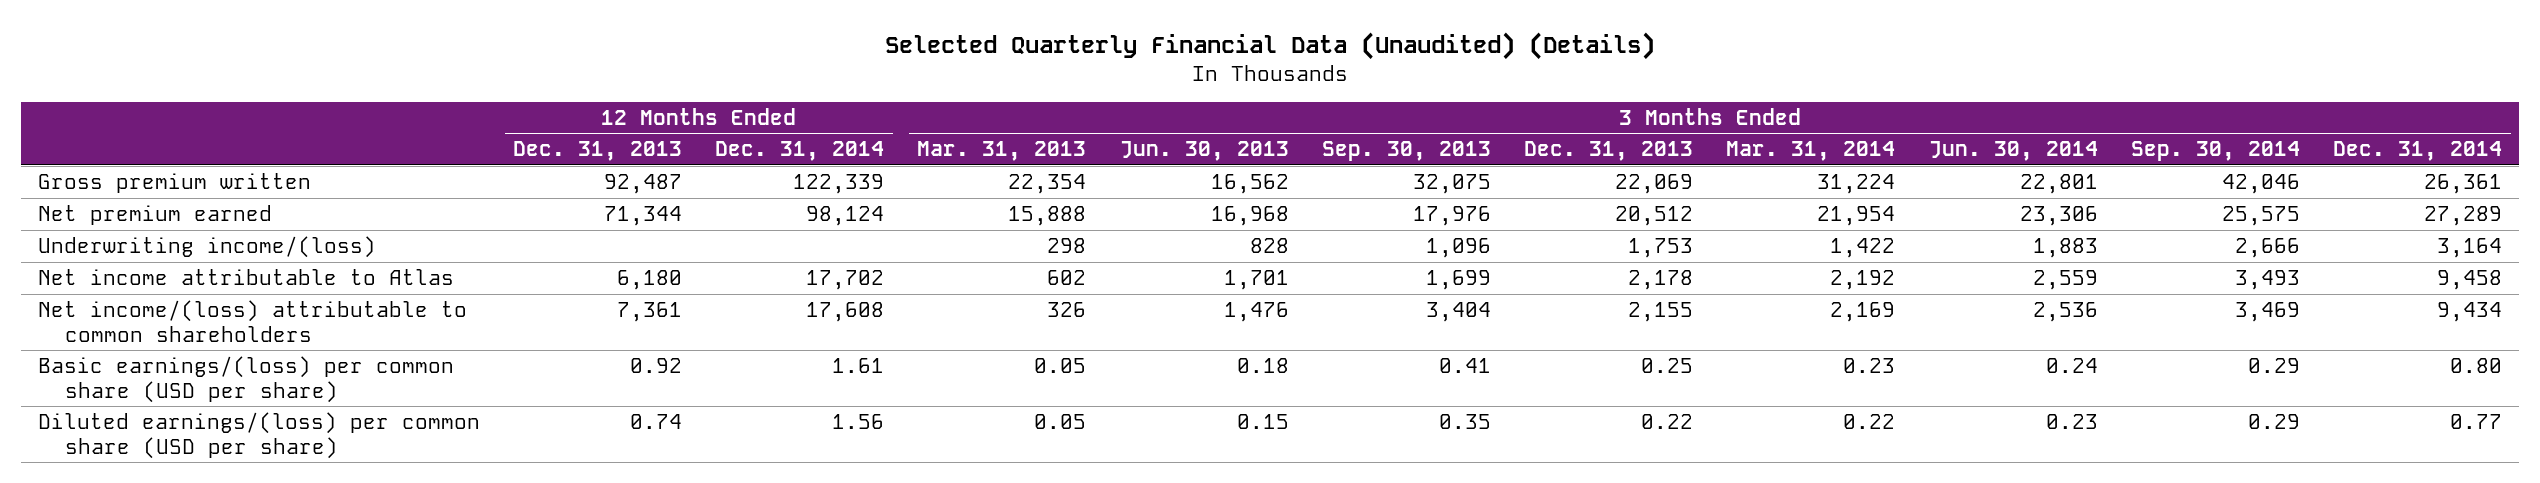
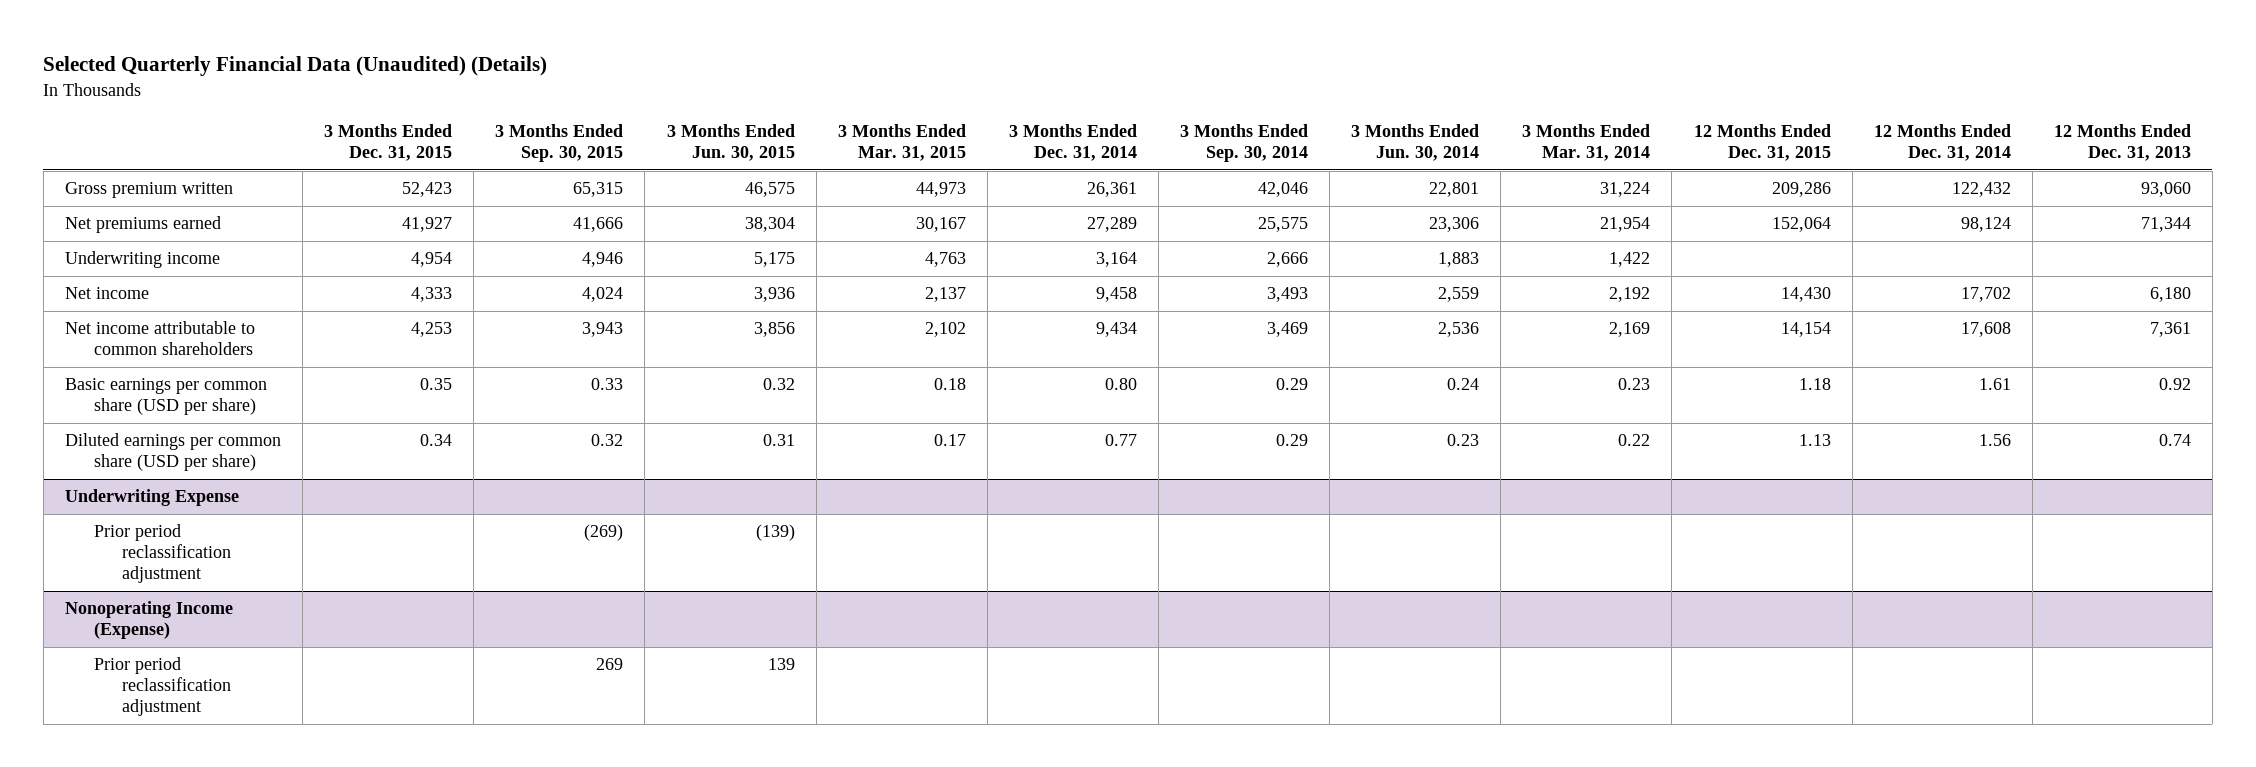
[917,141,1087,162] Mar. 31, 2013 -> none
[1119,141,1289,162] Jun. 30, 2013 -> none
[1321,141,1491,162] Sep. 30, 2013 -> none
[1524,141,1694,162] Dec. 31, 2013 -> none
none -> [324,124,453,162] 3 Months Ended Dec. 31, 2015
none -> [495,124,624,163] 3 Months Ended Sep. 30, 2015
none -> [666,124,795,162] 3 Months Ended Jun. 30, 2015
none -> [837,124,966,162] 3 Months Ended Mar. 31, 2015
none -> [1693,124,1831,162] 12 Months Ended Dec. 31, 2015
[603,174,682,195] 92,487 -> [2140,182,2191,198] 93,060
[793,174,885,195] 122,339 -> [1951,182,2011,198] 122,432
[37,205,272,226] Net premium earned -> [65,216,222,234] Net premiums earned
[37,236,376,259] Underwriting income/(loss) -> [65,251,221,269] Underwriting income
[37,269,454,286] Net income attributable to Atlas -> [65,287,150,300] Net income
[37,300,467,342] Net income/(loss) attributable to common shareholders -> [65,321,256,356] Net income attributable to common shareholders
[37,356,454,403] Basic earnings/(loss) per common share (USD per share) -> [65,378,268,416] Basic earnings per common share (USD per share)
[37,412,480,459] Diluted earnings/(loss) per common share (USD per share) -> [65,433,282,472] Diluted earnings per common share (USD per share)
none -> [65,489,240,507] Underwriting Expense
none -> [93,524,232,584] Prior period reclassification adjustment
none -> [65,601,234,640] Nonoperating Income (Expense)
none -> [93,657,232,717] Prior period reclassification adjustment

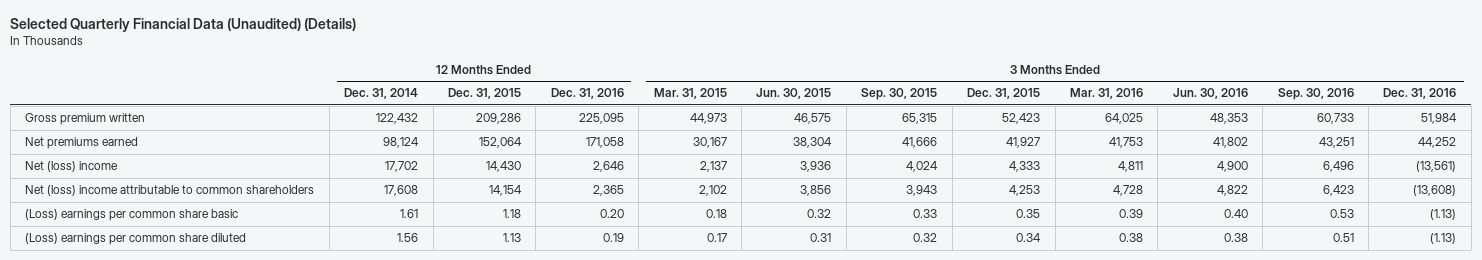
[1008,124,1137,162] 3 Months Ended Dec. 31, 2014 -> none
[1180,124,1309,163] 3 Months Ended Sep. 30, 2014 -> none
[1351,124,1480,162] 3 Months Ended Jun. 30, 2014 -> none
[1522,124,1651,162] 3 Months Ended Mar. 31, 2014 -> none
[2053,124,2191,162] 12 Months Ended Dec. 31, 2013 -> none
none -> [550,88,624,100] Dec. 31, 2016
none -> [1069,88,1143,100] Mar. 31, 2016
none -> [1172,88,1248,100] Jun. 30, 2016
none -> [1277,88,1354,101] Sep. 30, 2016
none -> [1383,88,1457,100] Dec. 31, 2016
[65,251,221,269] Underwriting income -> none
[65,489,240,507] Underwriting Expense -> none
[93,524,232,584] Prior period reclassification adjustment -> none
[65,601,234,640] Nonoperating Income (Expense) -> none
[93,657,232,717] Prior period reclassification adjustment -> none
[65,287,150,300] Net income -> [25,161,119,173] Net (loss) income
[65,321,256,356] Net income attributable to common shareholders -> [25,185,315,197] Net (loss) income attributable to common shareholders
[65,378,268,416] Basic earnings per common share (USD per share) -> [25,209,239,222] (Loss) earnings per common share basic
[65,433,282,472] Diluted earnings per common share (USD per share) -> [25,233,247,246] (Loss) earnings per common share diluted

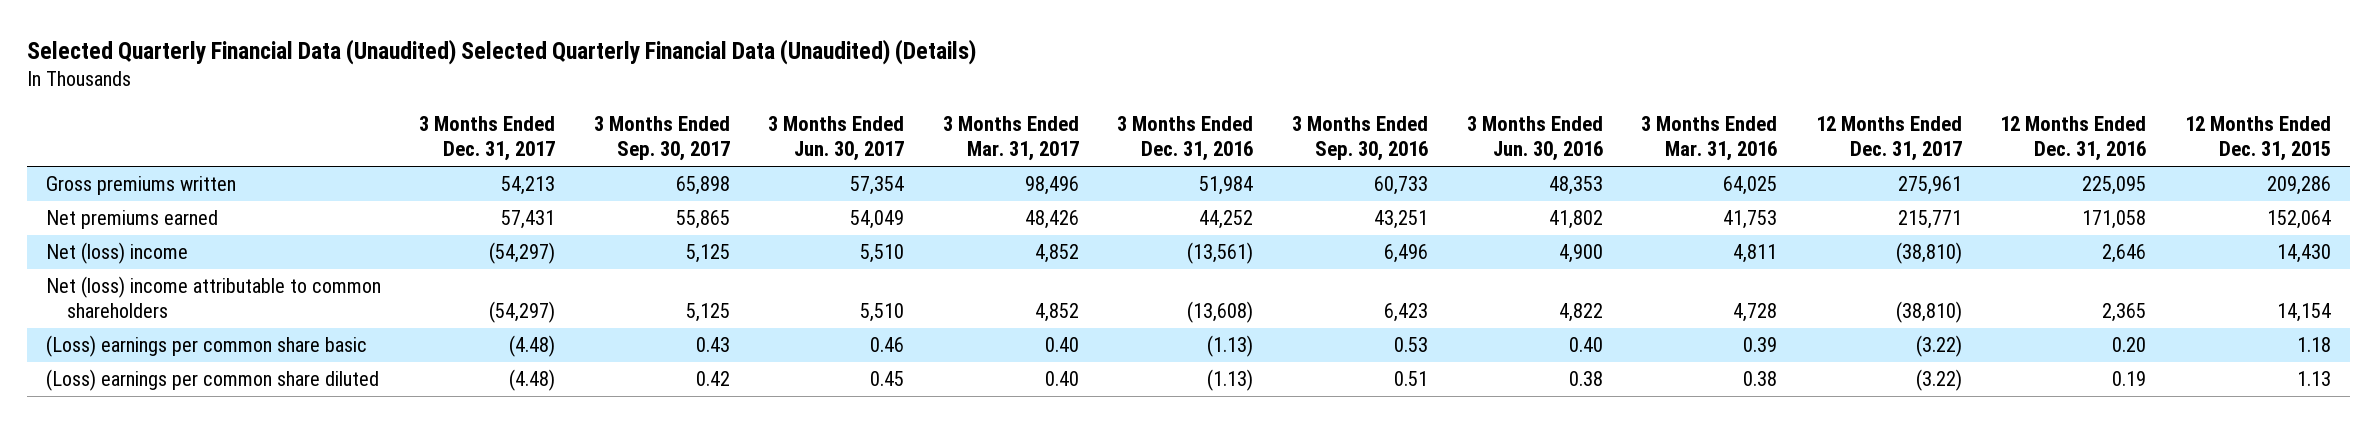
[10,18,357,33] Selected Quarterly Financial Data (Unaudited) (Details) -> [26,38,976,65] Selected Quarterly Financial Data (Unaudited) Selected Quarterly Financial Data (Unaudited) (Details)
[344,88,419,100] Dec. 31, 2014 -> none
[653,88,727,100] Mar. 31, 2015 -> none
[756,88,832,100] Jun. 30, 2015 -> none
[861,88,938,101] Sep. 30, 2015 -> none
[967,88,1041,100] Dec. 31, 2015 -> none
none -> [419,116,556,162] 3 Months Ended Dec. 31, 2017
none -> [593,116,730,162] 3 Months Ended Sep. 30, 2017
none -> [768,116,905,162] 3 Months Ended Jun. 30, 2017
none -> [942,116,1079,162] 3 Months Ended Mar. 31, 2017
none -> [1815,116,1962,162] 12 Months Ended Dec. 31, 2017
[25,113,146,126] Gross premium written -> [45,176,236,196] Gross premiums written

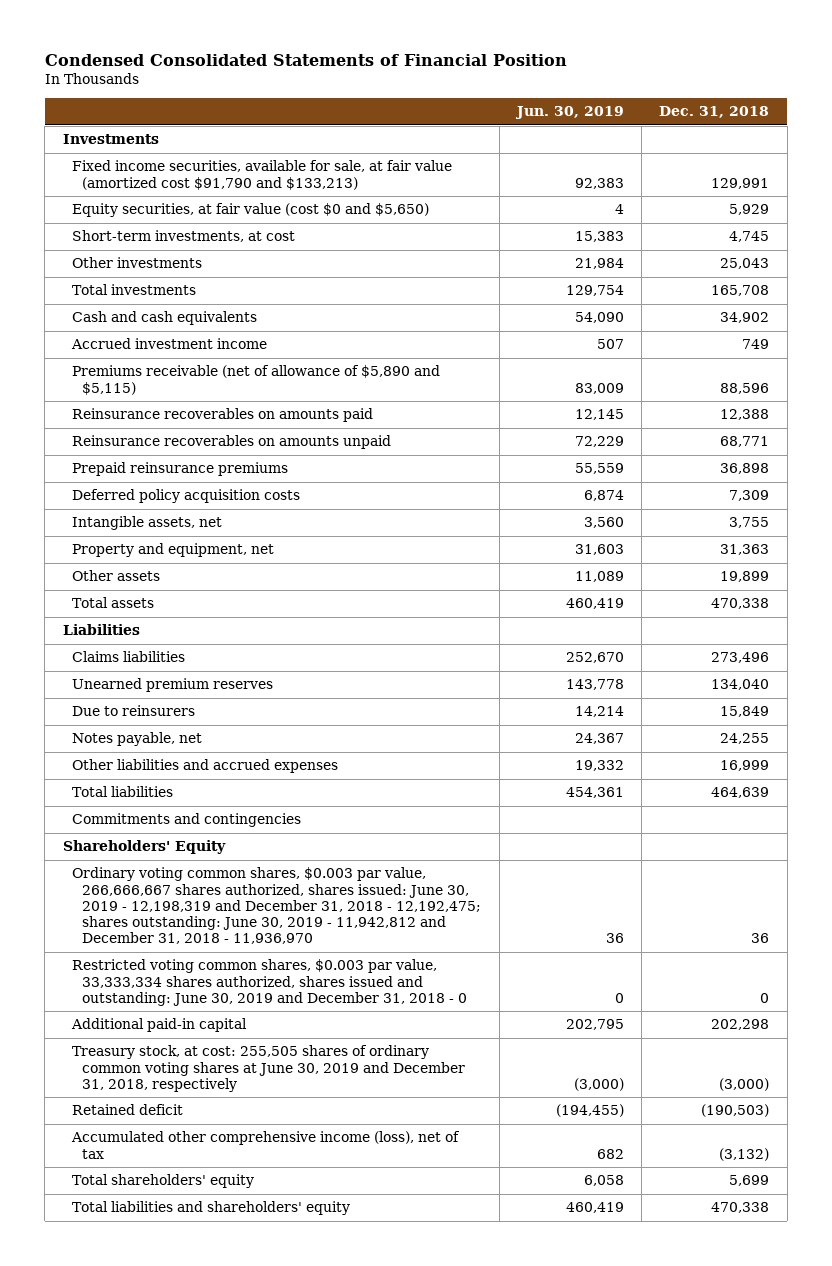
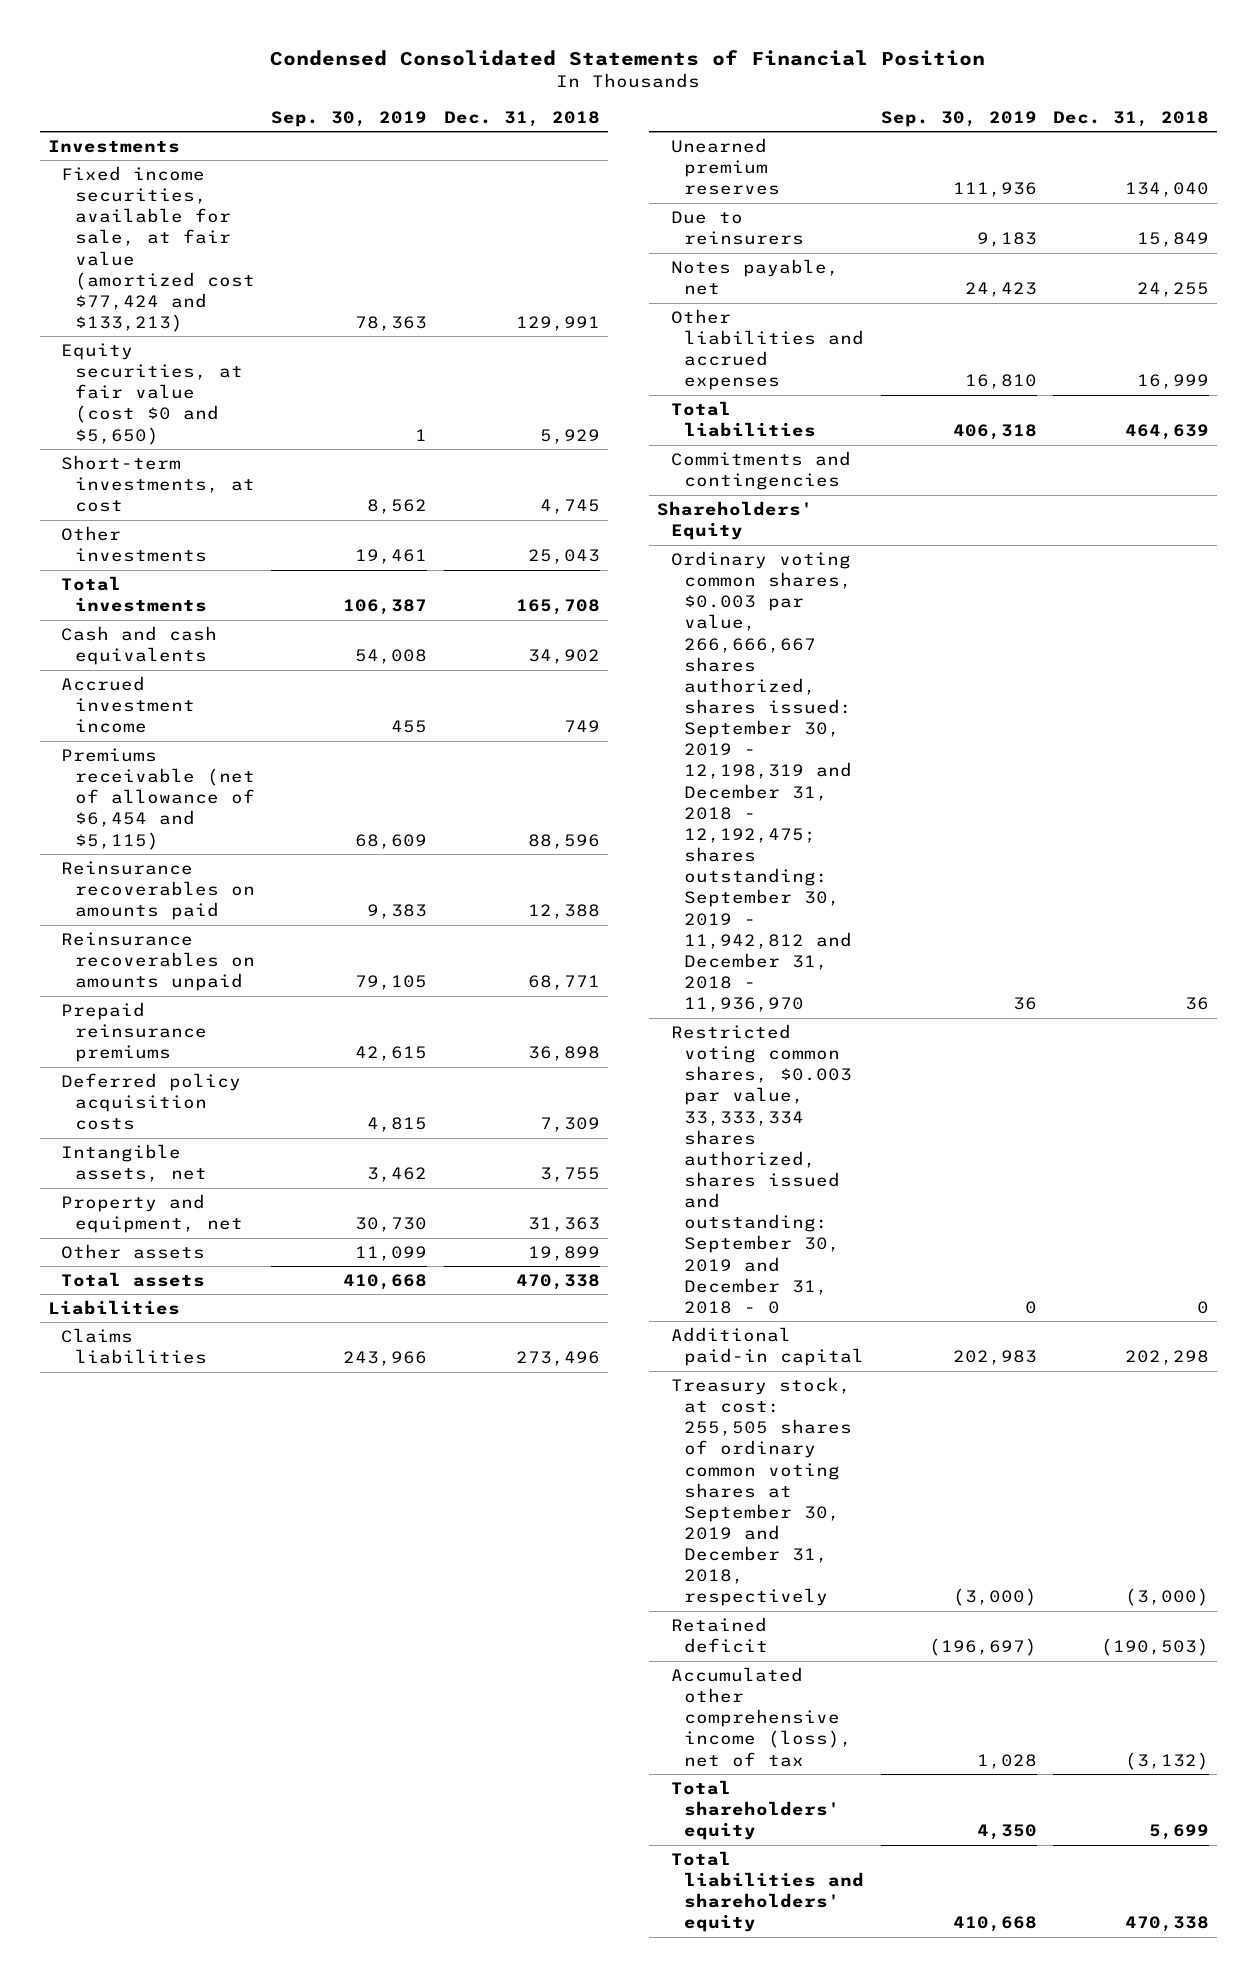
[514,106,624,120] Jun. 30, 2019 -> none
none -> [271,111,428,128] Sep. 30, 2019
[72,160,453,190] Fixed income securities, available for sale, at fair value (amortized cost $91,790 and $133,213) -> [61,165,255,333] Fixed income securities, available for sale, at fair value (amortized cost $77,424 and $133,213)
[72,365,441,395] Premiums receivable (net of allowance of $5,890 and $5,115) -> [61,747,255,850] Premiums receivable (net of allowance of $6,454 and $5,115)
[72,867,482,944] Ordinary voting common shares, $0.003 par value, 266,666,667 shares authorized, shares issued: June 30, 2019 - 12,198,319 and December 31, 2018 - 12,192,475; shares outstanding: June 30, 2019 - 11,942,812 and December 31, 2018 - 11,936,970 -> [670,550,853,1013] Ordinary voting common shares, $0.003 par value, 266,666,667 shares authorized, shares issued: September 30, 2019 - 12,198,319 and December 31, 2018 - 12,192,475; shares outstanding: September 30, 2019 - 11,942,812 and December 31, 2018 - 11,936,970
[72,959,468,1006] Restricted voting common shares, $0.003 par value, 33,333,334 shares authorized, shares issued and outstanding: June 30, 2019 and December 31, 2018 - 0 -> [670,1023,853,1314] Restricted voting common shares, $0.003 par value, 33,333,334 shares authorized, shares issued and outstanding: September 30, 2019 and December 31, 2018 - 0
[72,1045,466,1092] Treasury stock, at cost: 255,505 shares of ordinary common voting shares at June 30, 2019 and December 31, 2018, respectively -> [670,1376,853,1607] Treasury stock, at cost: 255,505 shares of ordinary common voting shares at September 30, 2019 and December 31, 2018, respectively

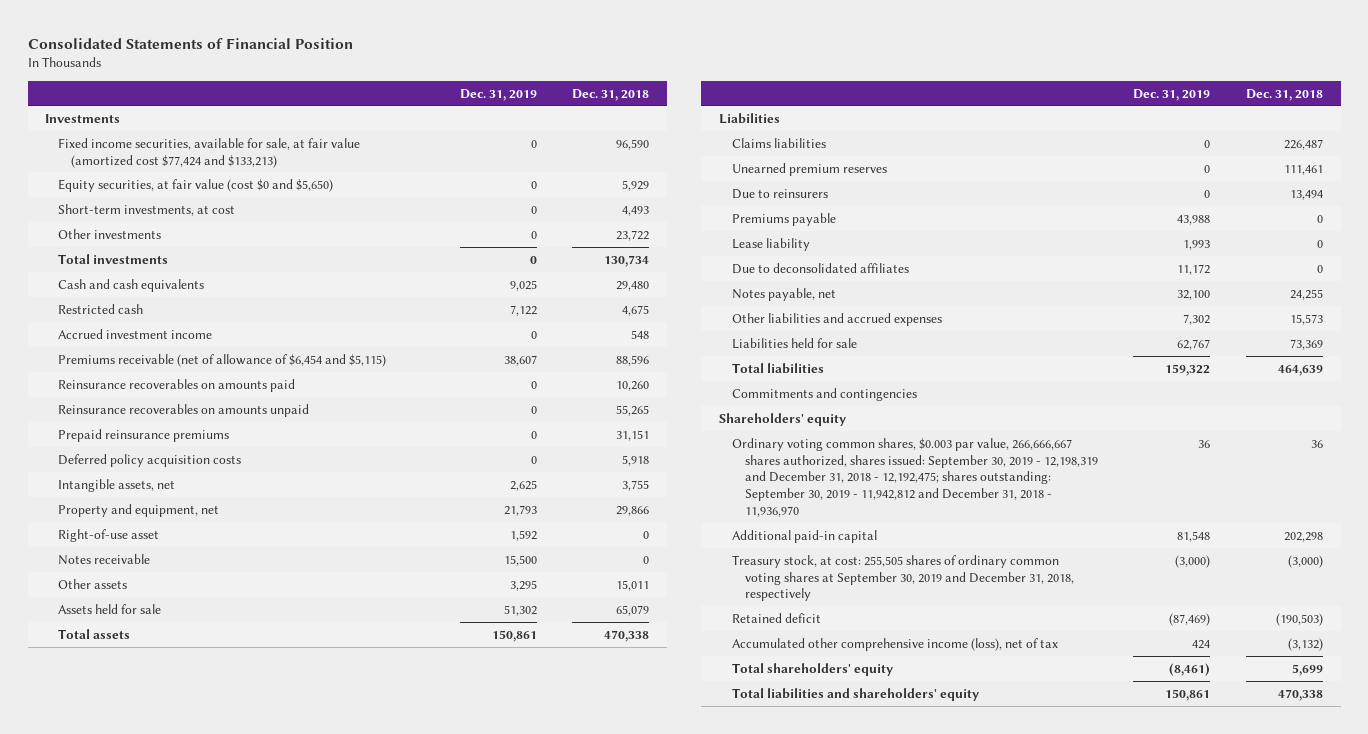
[270,49,986,66] Condensed Consolidated Statements of Financial Position -> [27,37,353,49] Consolidated Statements of Financial Position
[271,111,428,128] Sep. 30, 2019 -> none
none -> [459,88,537,101] Dec. 31, 2019
[515,316,600,332] 129,991 -> [616,138,650,150] 96,590
[539,499,600,515] 4,745 -> [622,205,650,216] 4,493
[527,549,600,565] 25,043 -> [616,229,650,241] 23,722
[515,599,600,616] 165,708 -> [604,254,650,267] 130,734
[527,649,600,665] 34,902 -> [616,280,650,291] 29,480
none -> [58,303,144,314] Restricted cash
[563,720,600,733] 749 -> [631,329,650,339] 548
[527,904,600,920] 12,388 -> [616,380,650,391] 10,260
[527,975,600,991] 68,771 -> [616,404,650,416] 55,265
[527,1046,600,1062] 36,898 -> [616,429,650,441] 31,151
[539,1117,600,1133] 7,309 -> [622,454,650,466] 5,918
[527,1217,600,1233] 31,363 -> [616,505,650,516] 29,866
none -> [58,528,160,542] Right-of-use asset
none -> [58,553,151,565] Notes receivable
[527,1245,600,1261] 19,899 -> [616,579,650,591] 15,011
none -> [58,603,162,614] Assets held for sale
[515,1351,600,1367] 273,496 -> [1283,138,1323,150] 226,487
[1125,182,1210,198] 134,040 -> [1283,164,1323,175] 111,461
[1137,232,1210,248] 15,849 -> [1289,189,1323,200] 13,494
none -> [731,212,836,226] Premiums payable
none -> [731,237,810,251] Lease liability
none -> [731,262,909,274] Due to deconsolidated affiliates
[1137,374,1210,390] 16,999 -> [1289,313,1323,325] 15,573
none -> [731,337,857,349] Liabilities held for sale
[657,500,814,541] Shareholders' Equity -> [719,412,847,426] Shareholders' equity
[670,1023,853,1314] Restricted voting common shares, $0.003 par value, 33,333,334 shares authorized, shares issued and outstanding: September 30, 2019 and December 31, 2018 - 0 -> none

